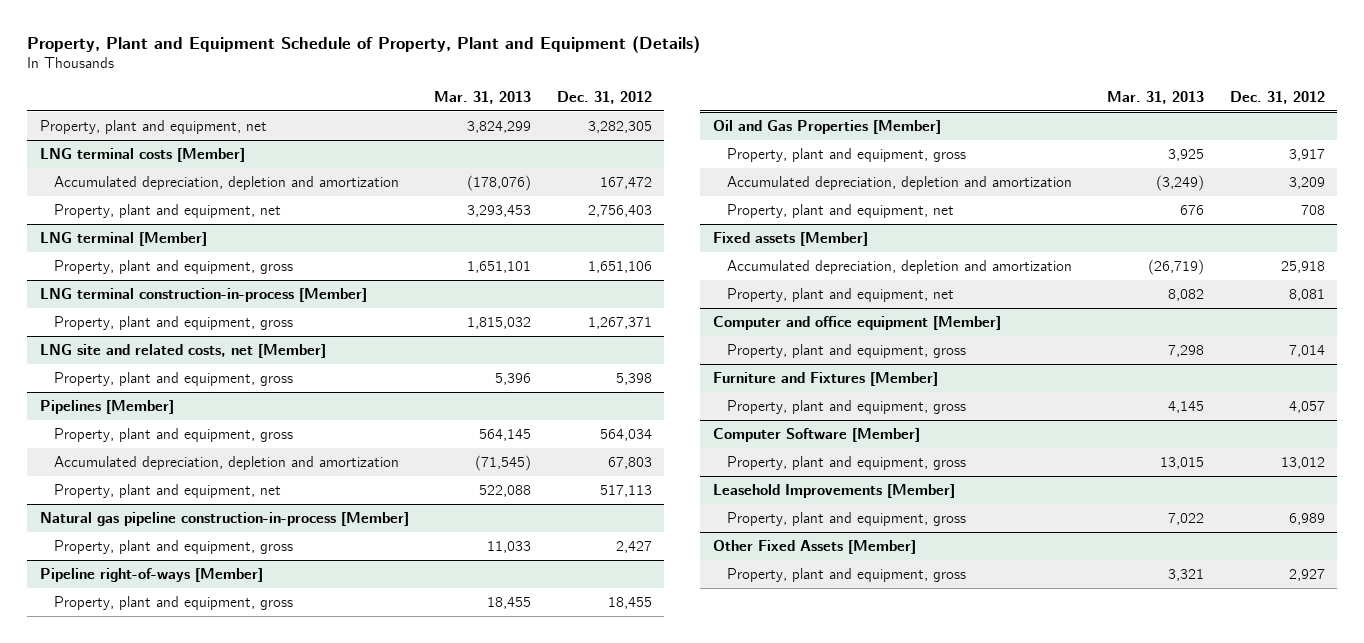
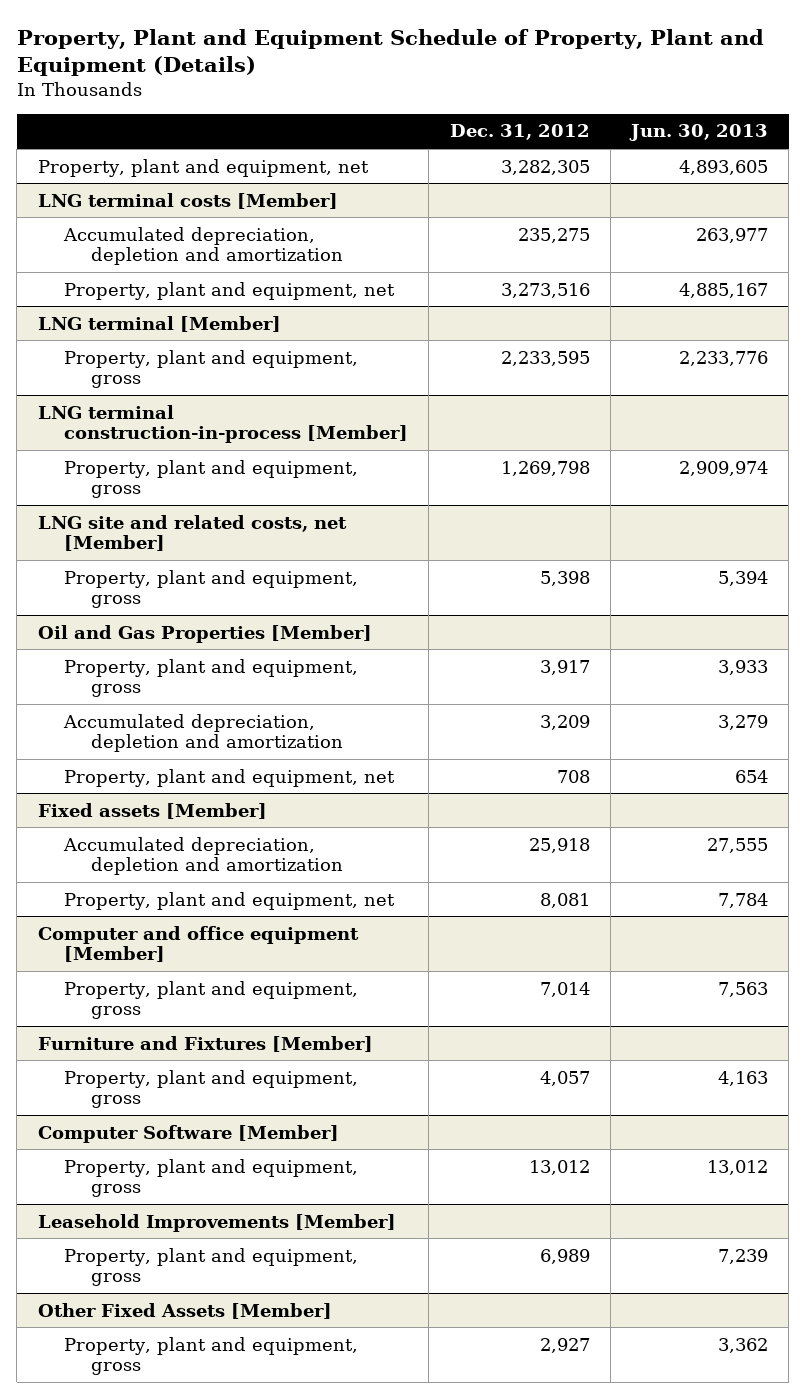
[434,90,532,104] Mar. 31, 2013 -> none
none -> [629,124,769,142] Jun. 30, 2013
[599,176,652,189] 167,472 -> [517,227,590,243] 235,275
[587,204,652,217] 2,756,403 -> [500,282,590,298] 3,273,516
[587,260,652,273] 1,651,106 -> [500,350,590,366] 2,233,595
[587,316,652,329] 1,267,371 -> [500,460,590,476] 1,269,798
[39,399,174,414] Pipelines [Member] -> none
[54,427,294,442] Property, plant and equipment, gross -> none
[54,455,400,470] Accumulated depreciation, depletion and amortization -> none
[54,483,282,498] Property, plant and equipment, net -> none
[39,511,409,526] Natural gas pipeline construction-in-process [Member] -> none
[54,539,294,554] Property, plant and equipment, gross -> none
[39,567,263,582] Pipeline right-of-ways [Member] -> none
[54,595,294,610] Property, plant and equipment, gross -> none

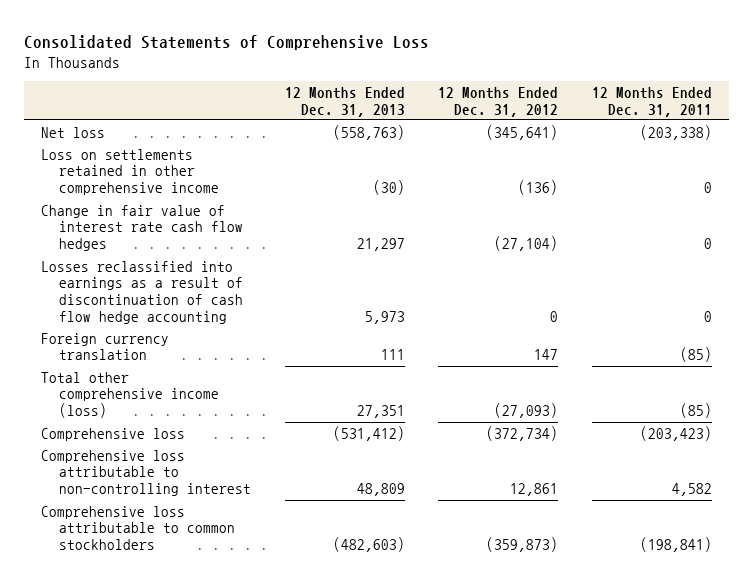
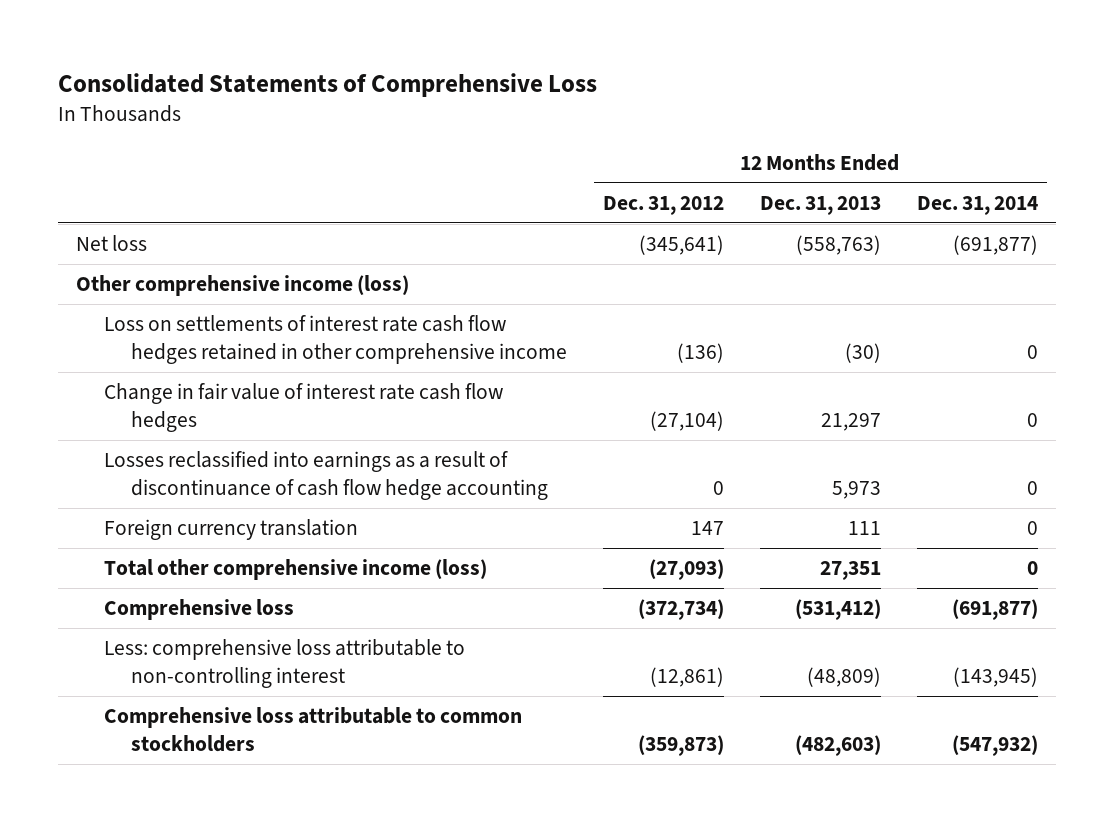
[591,86,712,117] 12 Months Ended Dec. 31, 2011 -> none
none -> [916,195,1038,215] Dec. 31, 2014
none -> [76,275,410,297] Other comprehensive income (loss)
[41,148,220,196] Loss on settlements retained in other comprehensive income -> [103,315,568,365] Loss on settlements of interest rate cash flow hedges retained in other comprehensive income
[41,260,244,325] Losses reclassified into earnings as a result of discontinuation of cash flow hedge accounting -> [103,451,549,501] Losses reclassified into earnings as a result of discontinuance of cash flow hedge accounting
[41,449,252,497] Comprehensive loss attributable to non-controlling interest -> [103,639,465,689] Less: comprehensive loss attributable to non-controlling interest
[356,483,405,497] 48,809 -> [806,667,881,688] (48,809)
[510,483,559,497] 12,861 -> [650,667,725,688] (12,861)

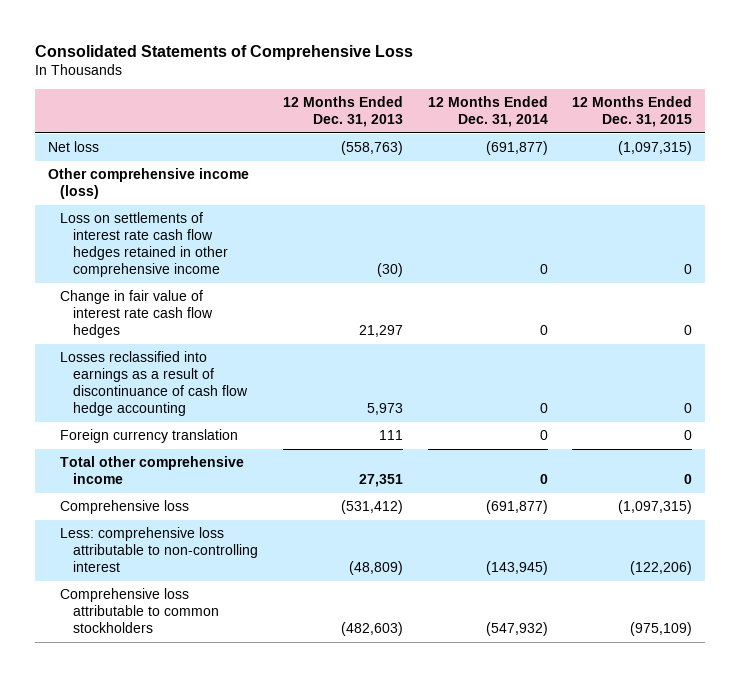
[603,195,725,215] Dec. 31, 2012 -> none
none -> [572,96,693,128] 12 Months Ended Dec. 31, 2015
[103,559,487,581] Total other comprehensive income (loss) -> [60,456,245,485] Total other comprehensive income

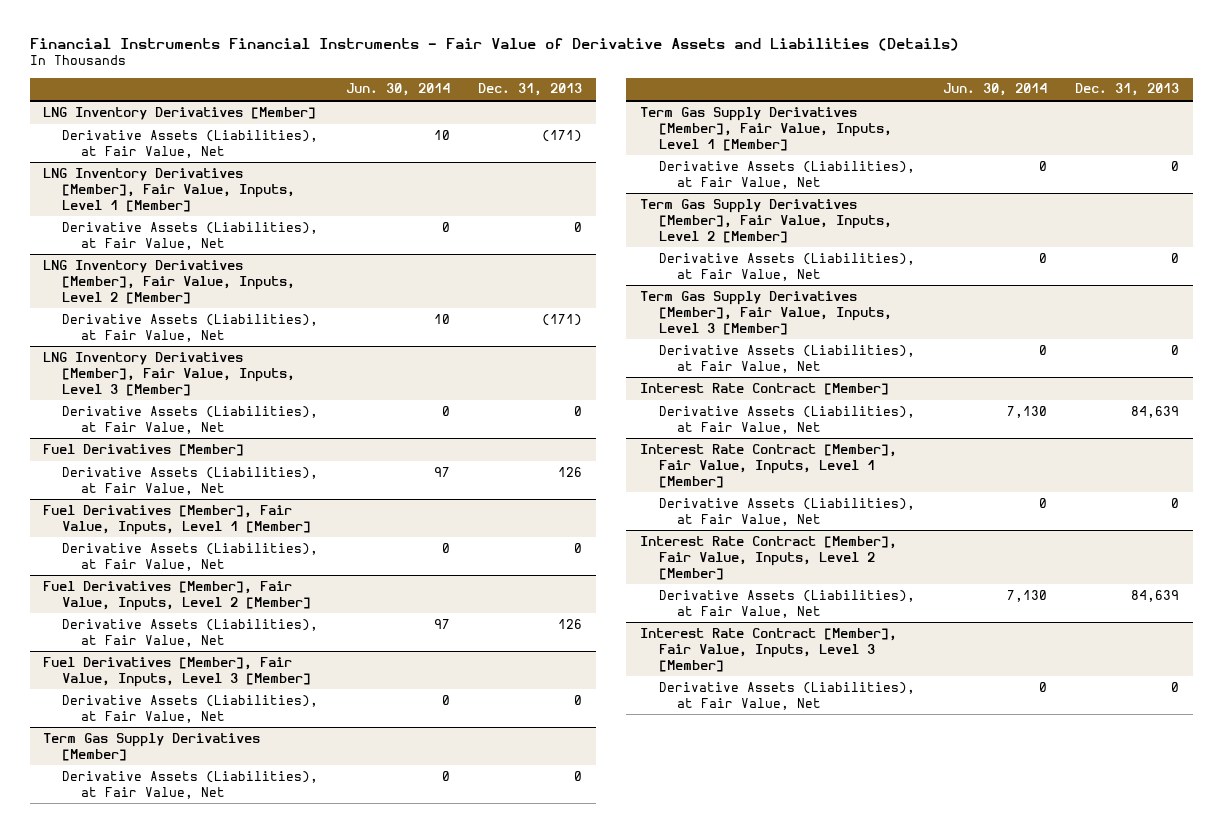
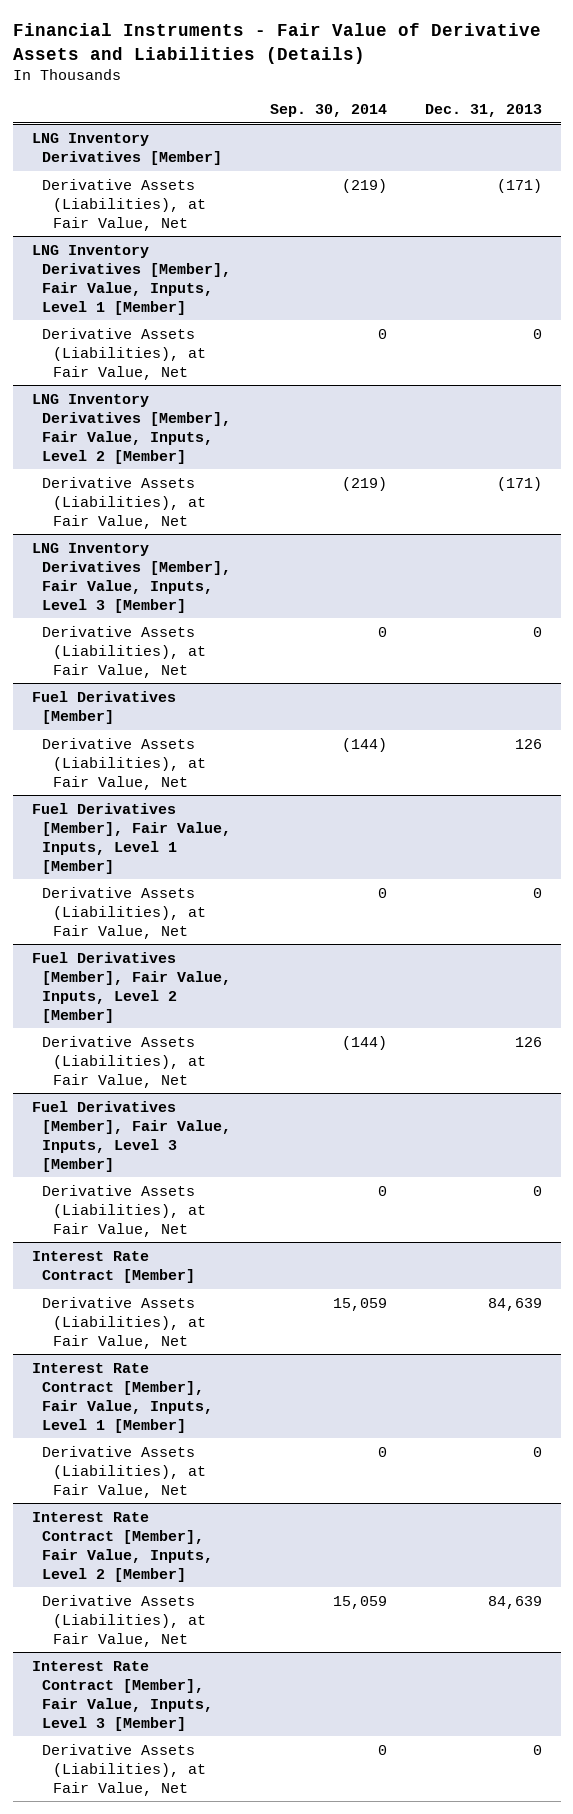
[29,37,959,51] Financial Instruments Financial Instruments - Fair Value of Derivative Assets and Liabilities (Details) -> [12,23,541,64] Financial Instruments - Fair Value of Derivative Assets and Liabilities (Details)
[345,83,450,97] Jun. 30, 2014 -> none
none -> [269,103,387,117] Sep. 30, 2014
[43,732,261,761] Term Gas Supply Derivatives [Member] -> none
[61,770,318,799] Derivative Assets (Liabilities), at Fair Value, Net -> none
[640,106,892,151] Term Gas Supply Derivatives [Member], Fair Value, Inputs, Level 1 [Member] -> none
[658,160,915,189] Derivative Assets (Liabilities), at Fair Value, Net -> none
[640,198,892,243] Term Gas Supply Derivatives [Member], Fair Value, Inputs, Level 2 [Member] -> none
[658,252,915,281] Derivative Assets (Liabilities), at Fair Value, Net -> none
[640,290,892,335] Term Gas Supply Derivatives [Member], Fair Value, Inputs, Level 3 [Member] -> none
[658,344,915,373] Derivative Assets (Liabilities), at Fair Value, Net -> none

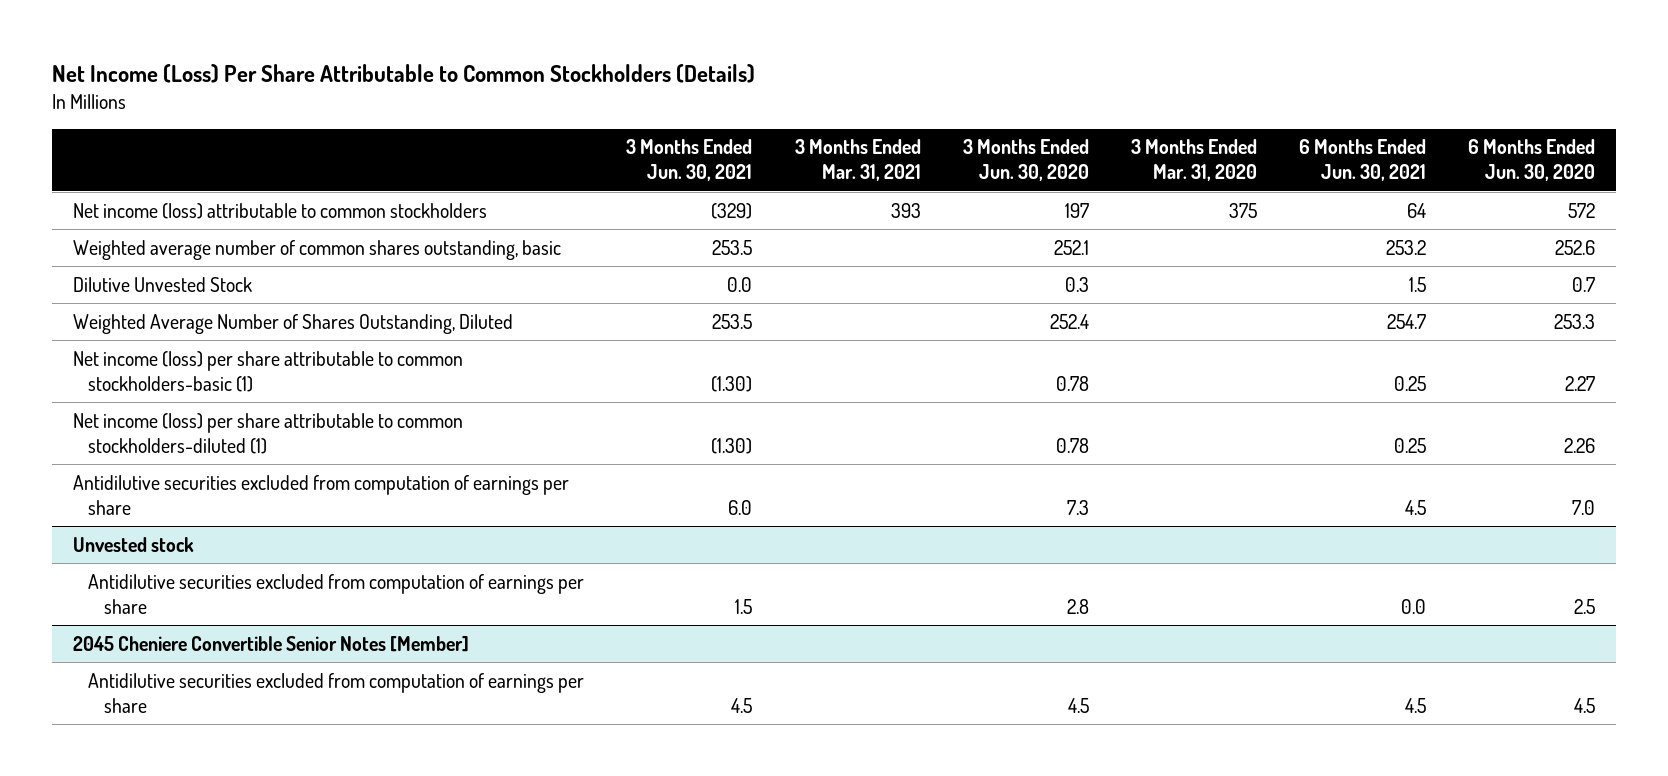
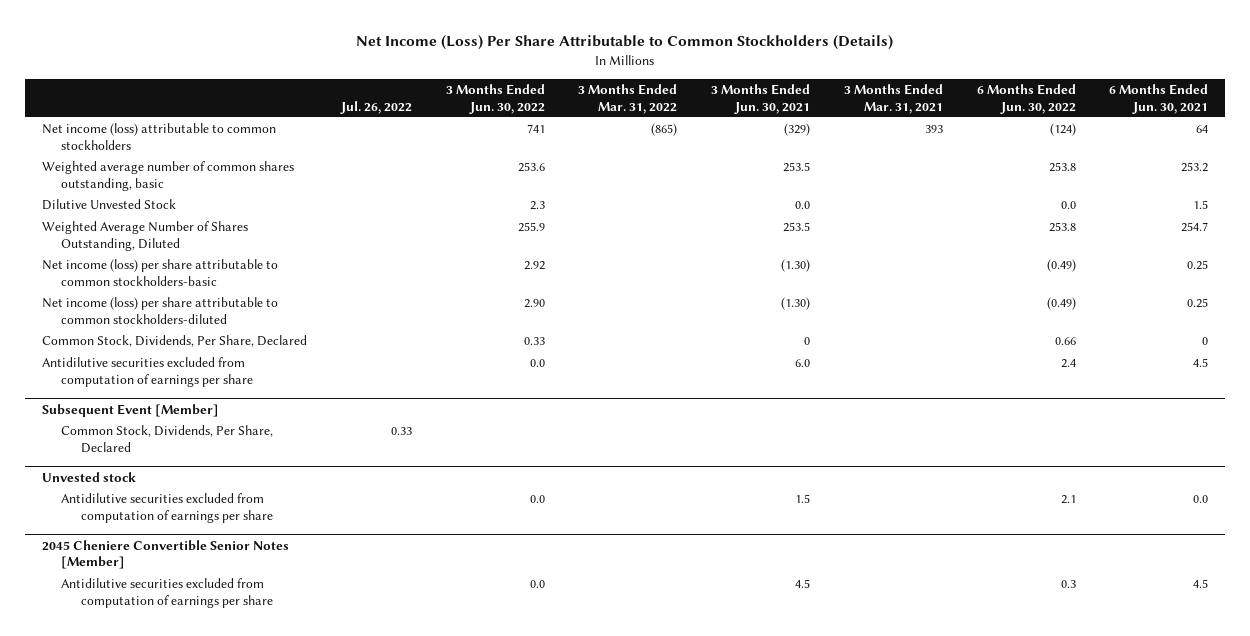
[962,139,1089,182] 3 Months Ended Jun. 30, 2020 -> none
[1130,139,1257,182] 3 Months Ended Mar. 31, 2020 -> none
[1468,139,1596,182] 6 Months Ended Jun. 30, 2020 -> none
none -> [339,100,412,114] Jul. 26, 2022
none -> [445,83,545,114] 3 Months Ended Jun. 30, 2022
none -> [578,83,678,114] 3 Months Ended Mar. 31, 2022
none -> [976,83,1076,114] 6 Months Ended Jun. 30, 2022
[72,350,463,392] Net income (loss) per share attributable to common stockholders-basic (1) -> [42,259,279,286] Net income (loss) per share attributable to common stockholders-basic
[72,412,463,454] Net income (loss) per share attributable to common stockholders-diluted (1) -> [42,297,279,324] Net income (loss) per share attributable to common stockholders-diluted
none -> [42,335,308,348] Common Stock, Dividends, Per Share, Declared
none -> [42,403,220,417] Subsequent Event [Member]
none -> [61,425,274,453] Common Stock, Dividends, Per Share, Declared

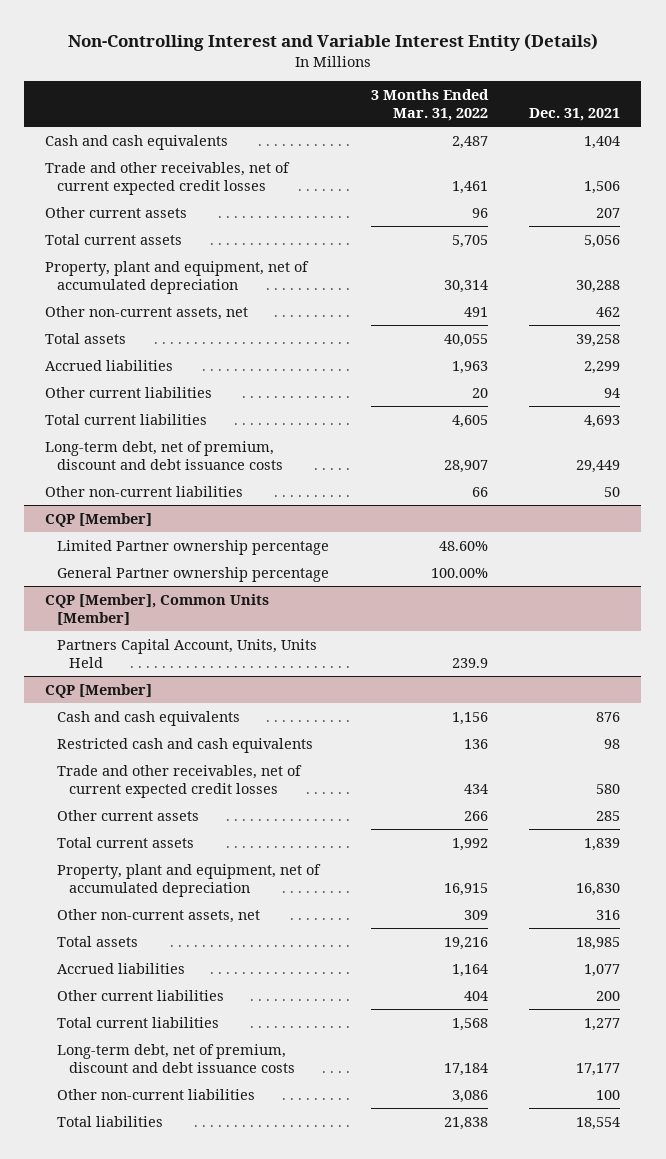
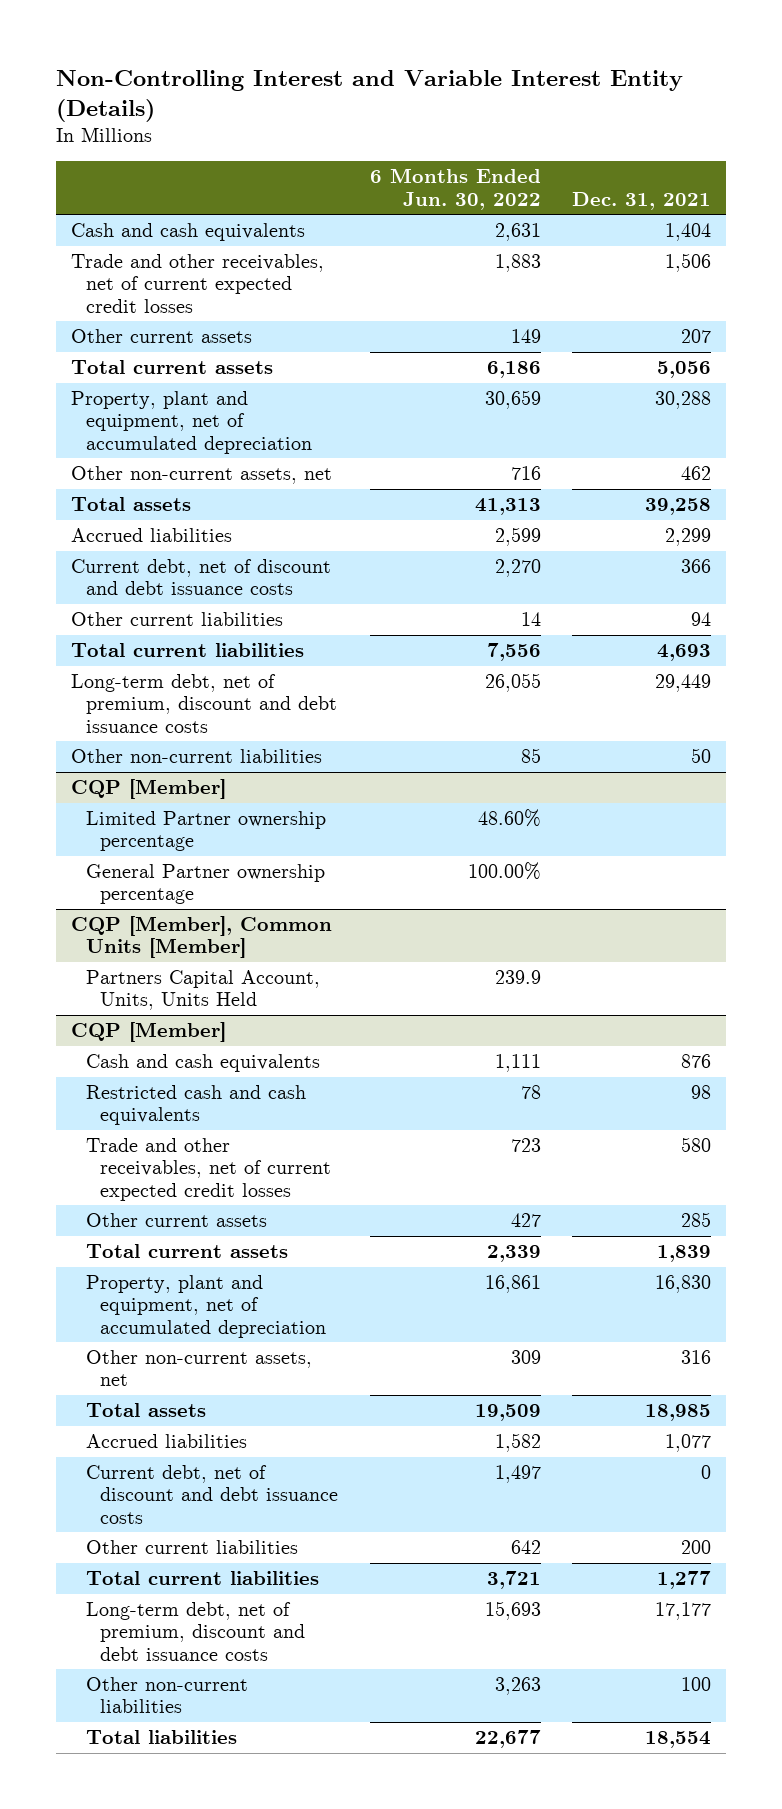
[370,88,489,122] 3 Months Ended Mar. 31, 2022 -> none
none -> [369,168,541,210] 6 Months Ended Jun. 30, 2022
none -> [71,558,332,596] Current debt, net of discount and debt issuance costs
none -> [85,1464,339,1524] Current debt, net of discount and debt issuance costs

